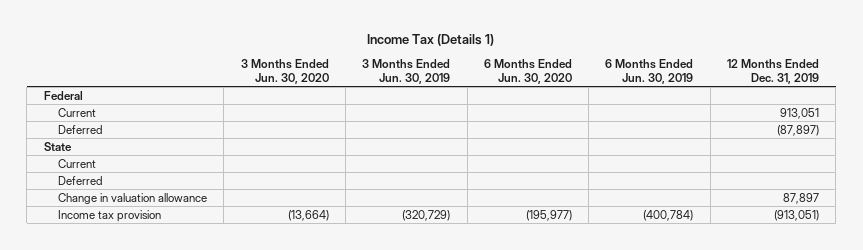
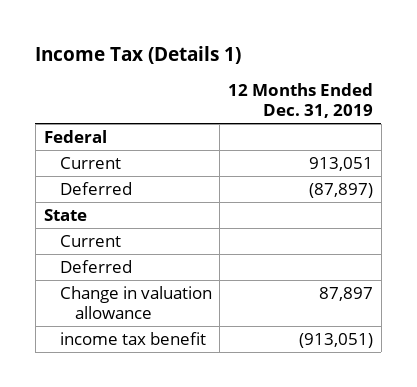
[240,59,329,84] 3 Months Ended Jun. 30, 2020 -> none
[362,59,451,84] 3 Months Ended Jun. 30, 2019 -> none
[483,59,572,84] 6 Months Ended Jun. 30, 2020 -> none
[605,59,694,84] 6 Months Ended Jun. 30, 2019 -> none
[58,209,162,222] Income tax provision -> [59,331,206,345] income tax benefit

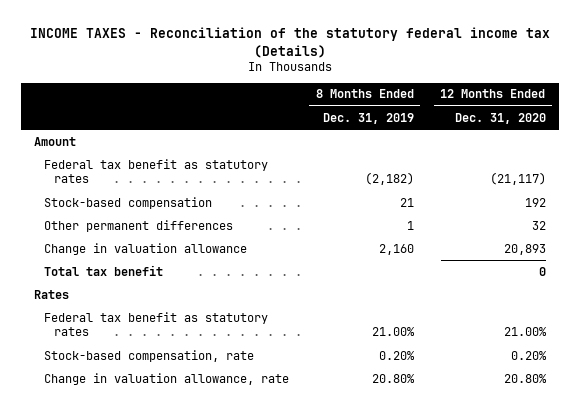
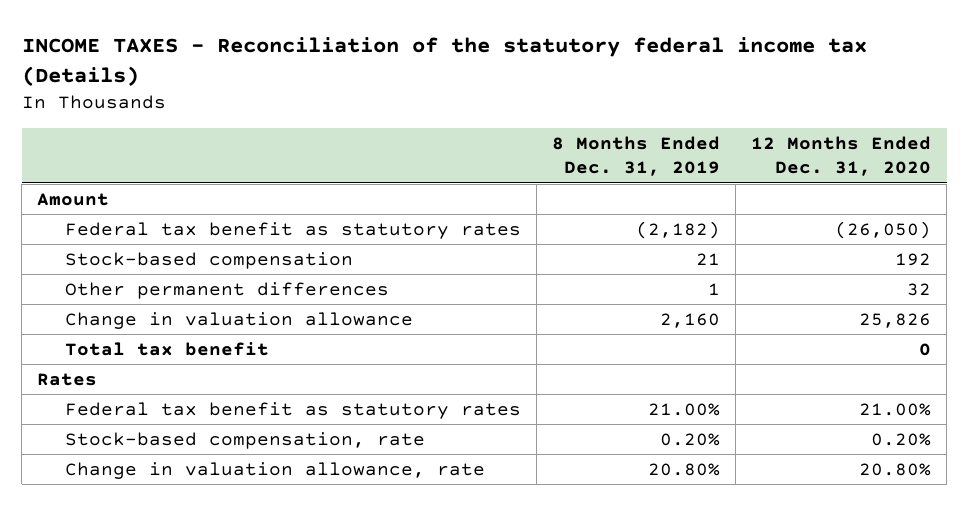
[489,172,546,186] (21,117) -> [835,220,932,239] (26,050)
[503,243,546,255] 20,893 -> [859,312,932,328] 25,826

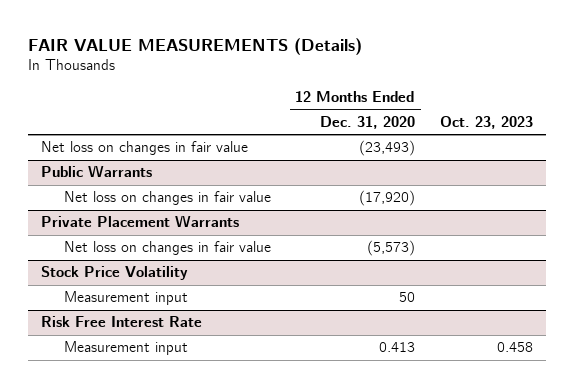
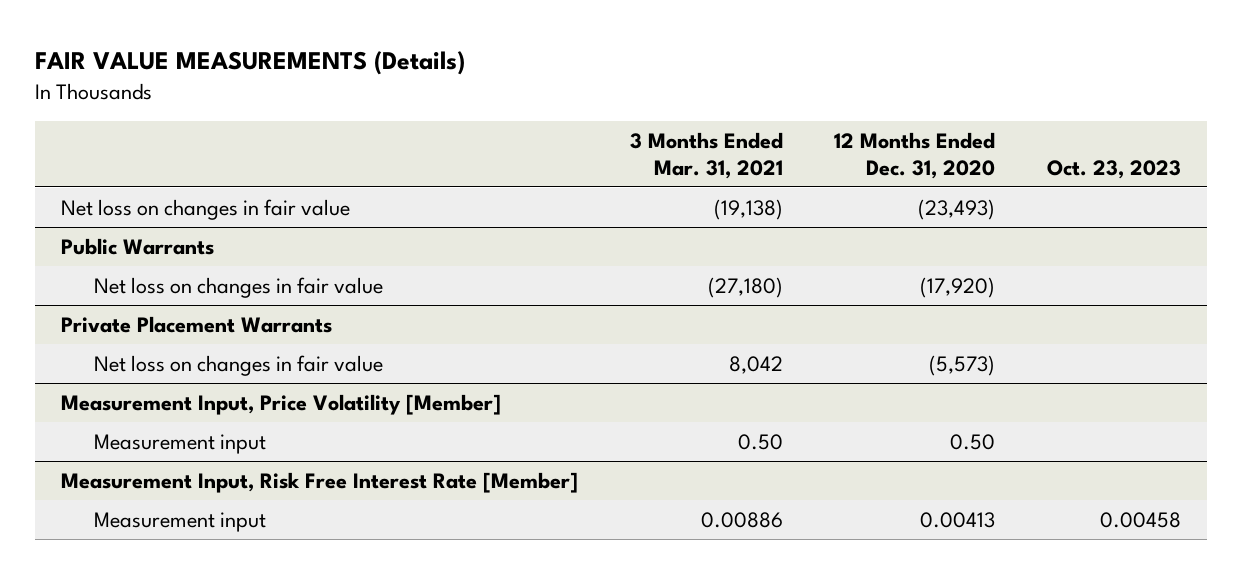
none -> [629,131,783,179] 3 Months Ended Mar. 31, 2021
[40,266,188,281] Stock Price Volatility -> [60,393,501,415] Measurement Input, Price Volatility [Member]
[398,292,415,303] 50 -> [950,433,996,450] 0.50
[40,316,202,328] Risk Free Interest Rate -> [60,471,578,493] Measurement Input, Risk Free Interest Rate [Member]
[378,342,415,353] 0.413 -> [920,511,996,528] 0.00413
[497,342,534,353] 0.458 -> [1100,511,1182,528] 0.00458

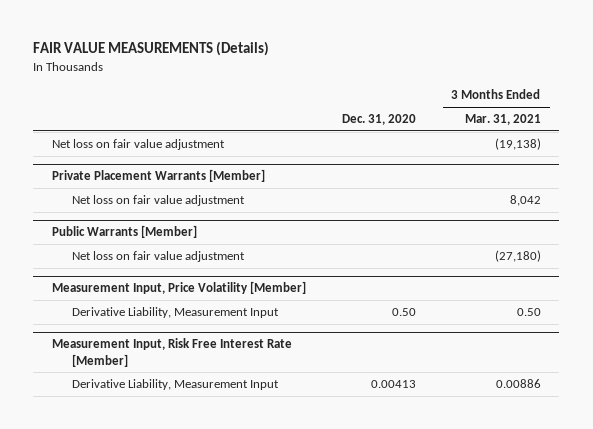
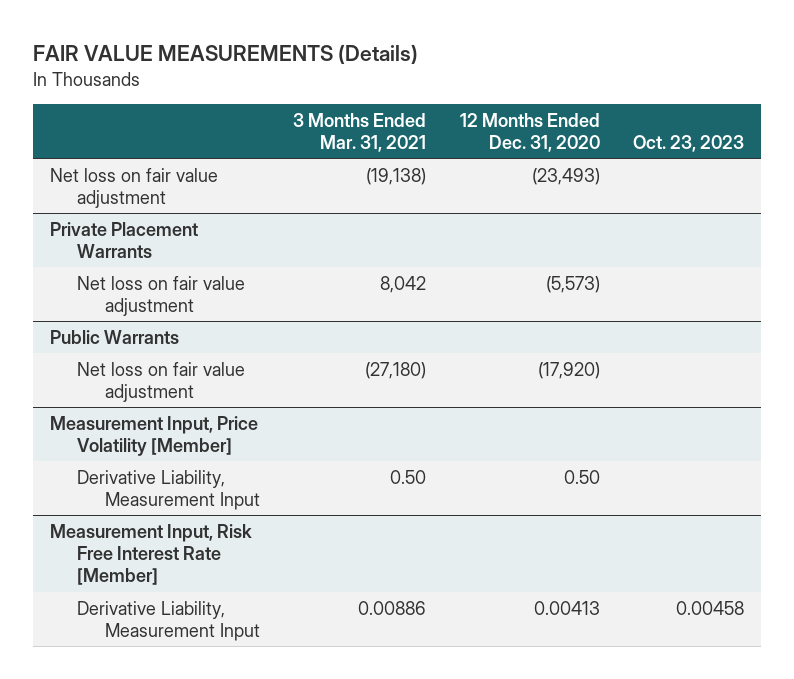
[341,114,416,126] Dec. 31, 2020 -> none
none -> [459,112,600,152] 12 Months Ended Dec. 31, 2020
none -> [633,134,745,152] Oct. 23, 2023
[51,169,265,183] Private Placement Warrants [Member] -> [49,221,198,258] Private Placement Warrants
[51,225,197,239] Public Warrants [Member] -> [49,329,179,344] Public Warrants

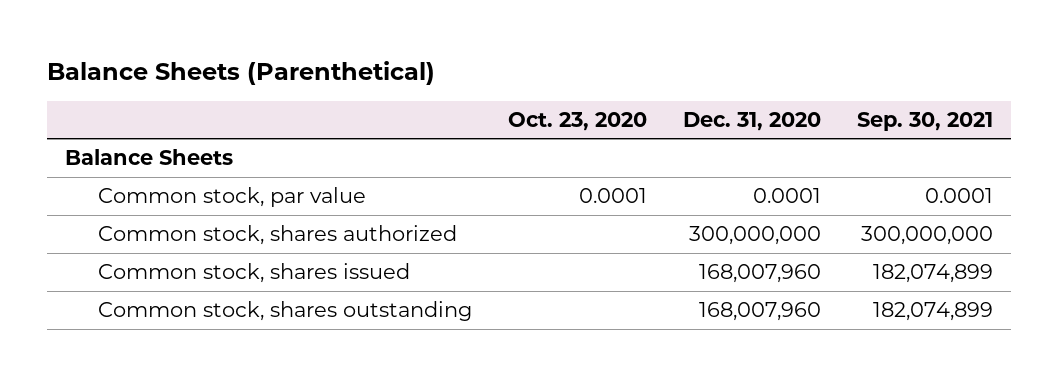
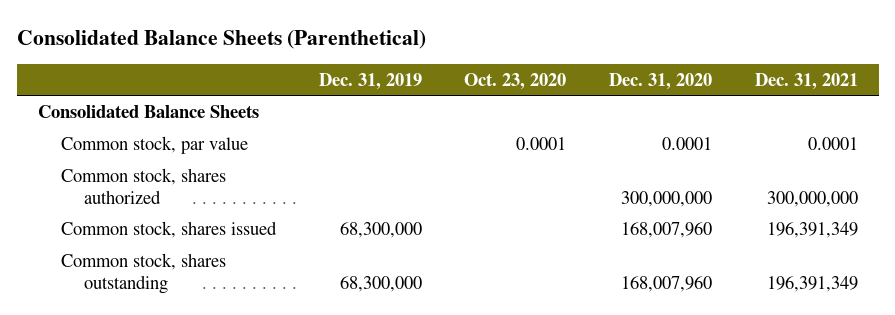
[47,60,436,85] Balance Sheets (Parenthetical) -> [16,30,426,50] Consolidated Balance Sheets (Parenthetical)
[857,111,994,131] Sep. 30, 2021 -> none
none -> [318,72,422,90] Dec. 31, 2019
none -> [754,72,858,90] Dec. 31, 2021
[65,149,234,166] Balance Sheets -> [37,104,259,118] Consolidated Balance Sheets

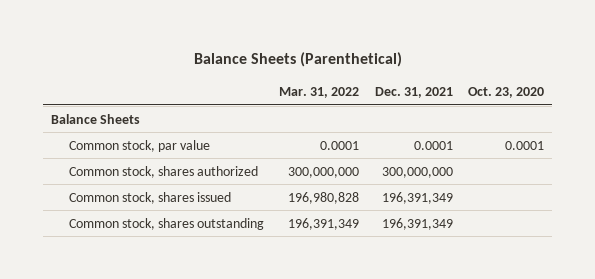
[16,30,426,50] Consolidated Balance Sheets (Parenthetical) -> [193,52,402,68] Balance Sheets (Parenthetical)
[318,72,422,90] Dec. 31, 2019 -> none
[608,72,712,90] Dec. 31, 2020 -> none
none -> [279,86,360,98] Mar. 31, 2022
[37,104,259,118] Consolidated Balance Sheets -> [50,113,140,124] Balance Sheets

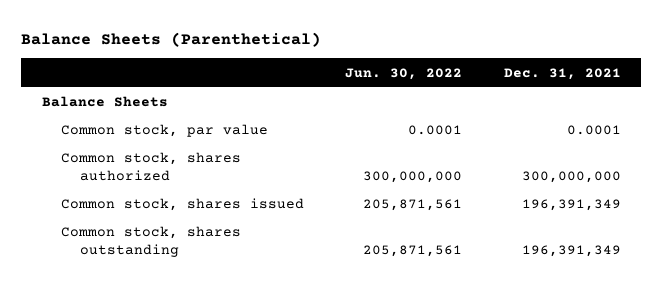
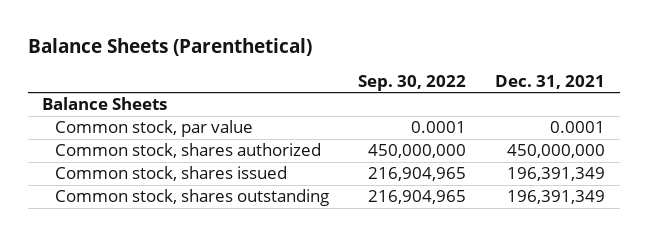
[345,67,463,80] Jun. 30, 2022 -> none
none -> [358,74,467,91] Sep. 30, 2022
[521,171,621,184] 300,000,000 -> [507,144,606,159] 450,000,000

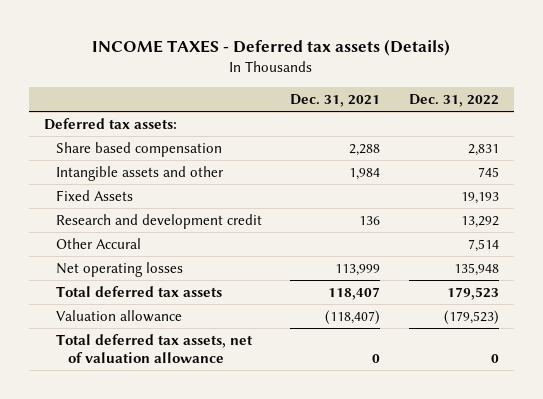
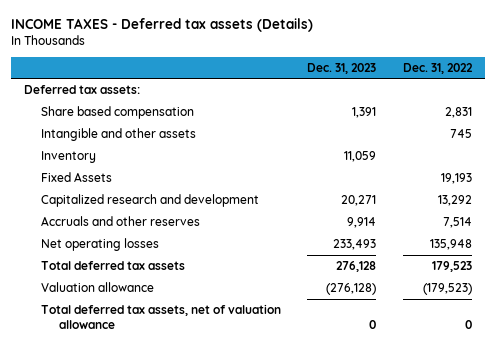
[290,94,381,108] Dec. 31, 2021 -> none
none -> [307,62,377,74] Dec. 31, 2023
[55,165,224,181] Intangible assets and other -> [41,127,197,141] Intangible and other assets
none -> [41,150,97,163] Inventory
[55,213,262,229] Research and development credit -> [41,193,260,207] Capitalized research and development
[55,237,141,249] Other Accural -> [41,215,201,226] Accruals and other reserves

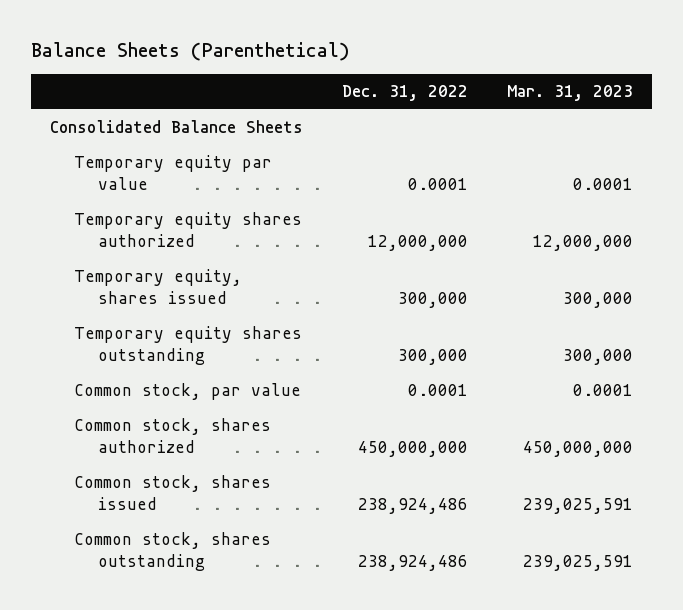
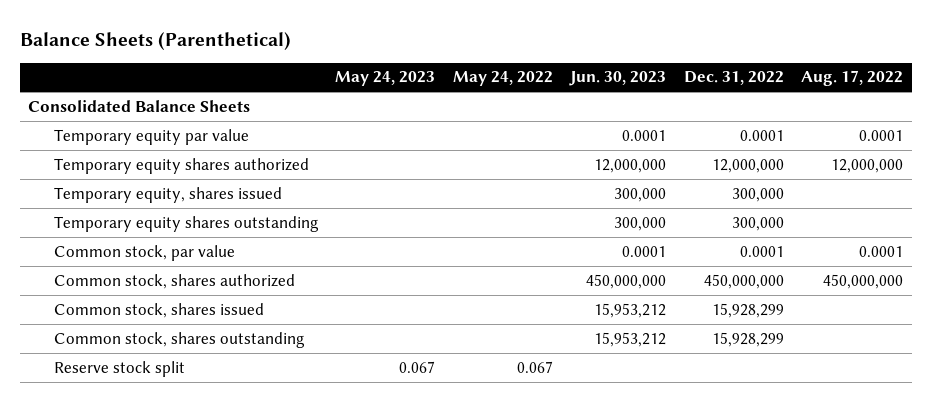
[506,85,633,102] Mar. 31, 2023 -> none
none -> [335,71,436,87] May 24, 2023
none -> [452,71,553,87] May 24, 2022
none -> [569,71,667,87] Jun. 30, 2023
none -> [801,70,904,87] Aug. 17, 2022
[357,498,468,515] 238,924,486 -> [711,302,784,318] 15,928,299
[357,555,468,572] 238,924,486 -> [711,331,784,347] 15,928,299
none -> [53,360,185,377] Reserve stock split

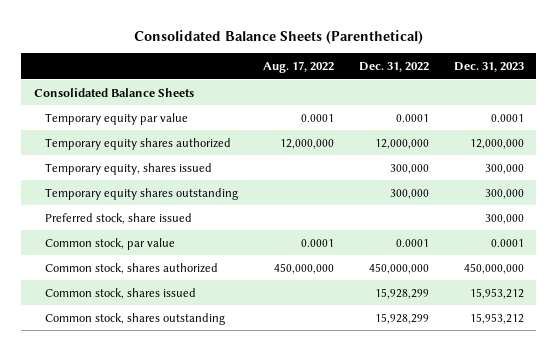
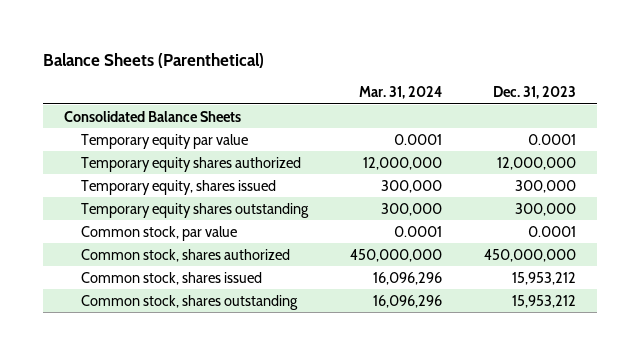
[133,29,423,44] Consolidated Balance Sheets (Parenthetical) -> [43,52,265,68] Balance Sheets (Parenthetical)
[262,61,334,74] Aug. 17, 2022 -> none
[358,62,429,73] Dec. 31, 2022 -> none
none -> [358,86,442,100] Mar. 31, 2024
[44,212,192,224] Preferred stock, share issued -> none

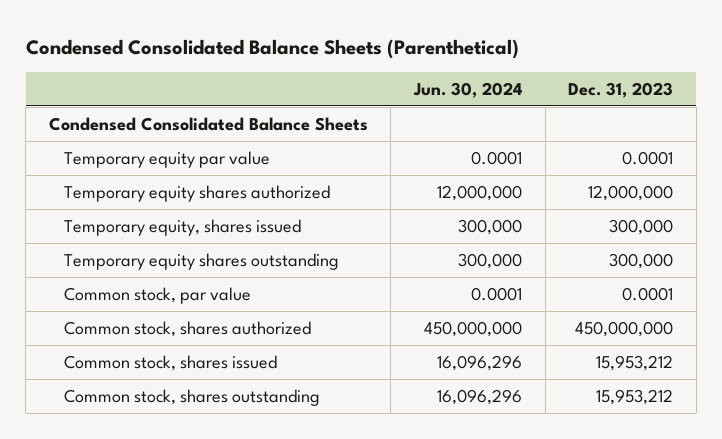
[43,52,265,68] Balance Sheets (Parenthetical) -> [25,38,519,59] Condensed Consolidated Balance Sheets (Parenthetical)
[358,86,442,100] Mar. 31, 2024 -> none
none -> [412,81,522,98] Jun. 30, 2024
[64,110,242,122] Consolidated Balance Sheets -> [48,116,368,131] Condensed Consolidated Balance Sheets

